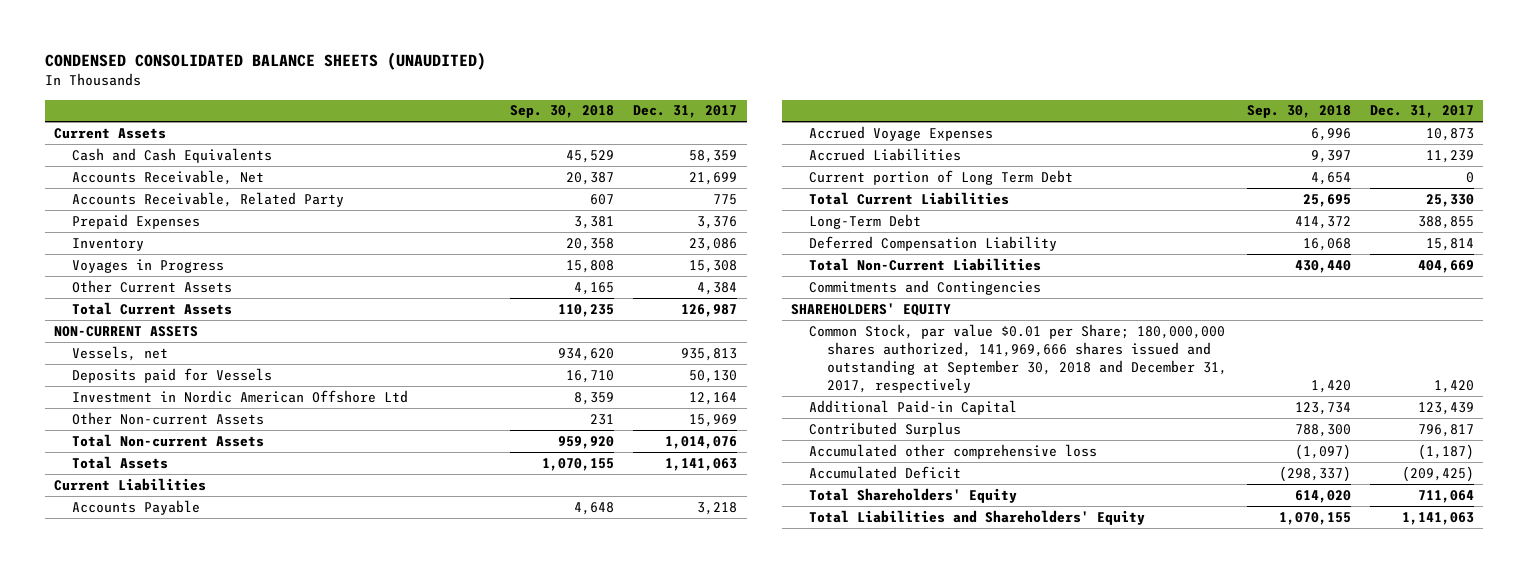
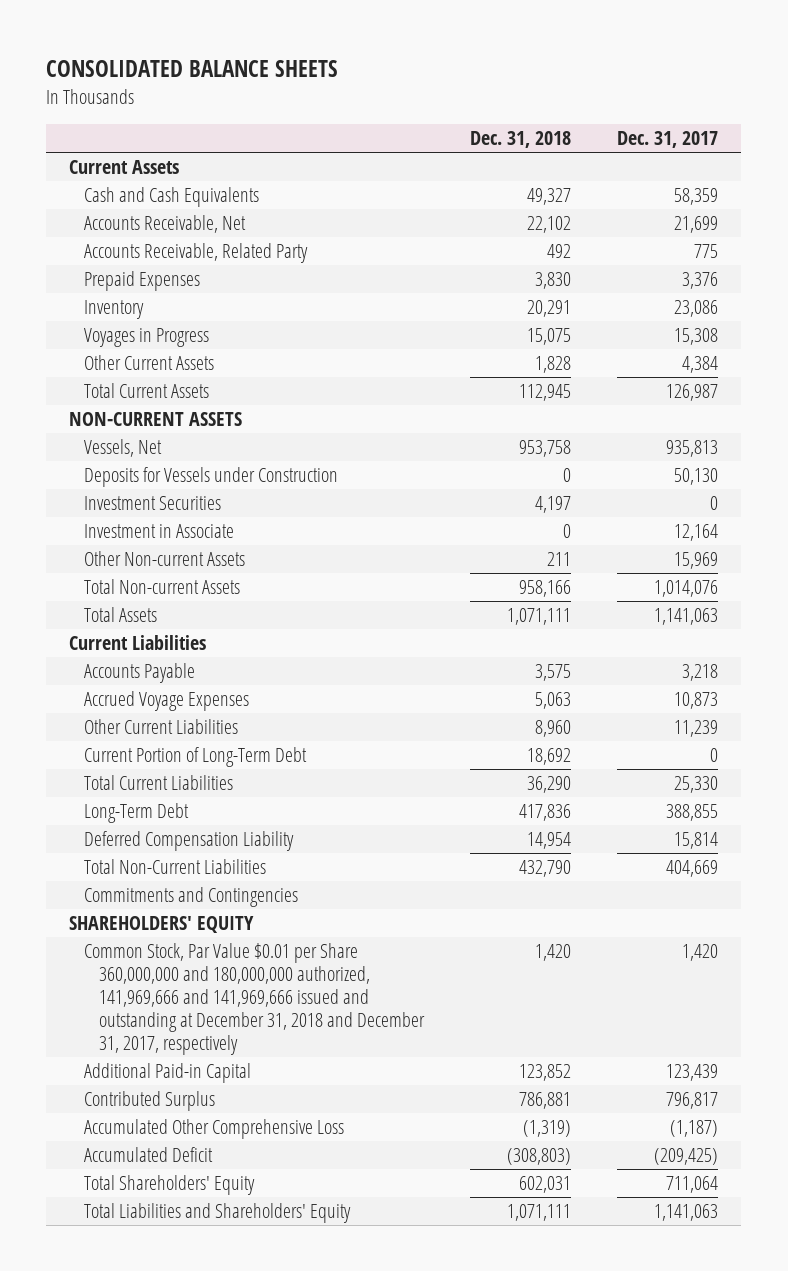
[44,52,486,71] CONDENSED CONSOLIDATED BALANCE SHEETS (UNAUDITED) -> [46,59,339,77] CONSOLIDATED BALANCE SHEETS
[509,105,614,119] Sep. 30, 2018 -> none
none -> [469,130,571,148] Dec. 31, 2018
[72,345,169,361] Vessels, net -> [84,439,163,458] Vessels, Net
[72,367,273,383] Deposits paid for Vessels -> [84,467,339,488] Deposits for Vessels under Construction
none -> [84,496,222,511] Investment Securities
[72,389,409,403] Investment in Nordic American Offshore Ltd -> [84,524,235,539] Investment in Associate
[809,147,962,161] Accrued Liabilities -> [84,719,239,735] Other Current Liabilities
[809,169,1074,185] Current portion of Long Term Debt -> [84,747,308,768] Current Portion of Long-Term Debt
[809,323,1228,394] Common Stock, par value $0.01 per Share; 180,000,000 shares authorized, 141,969,666 shares issued and outstanding at September 30, 2018 and December 31, 2017, respectively -> [84,943,425,1055] Common Stock, Par Value $0.01 per Share 360,000,000 and 180,000,000 authorized, 141,969,666 and 141,969,666 issued and outstanding at December 31, 2018 and December 31, 2017, respectively
[809,443,1098,459] Accumulated other comprehensive loss -> [84,1119,345,1140] Accumulated Other Comprehensive Loss

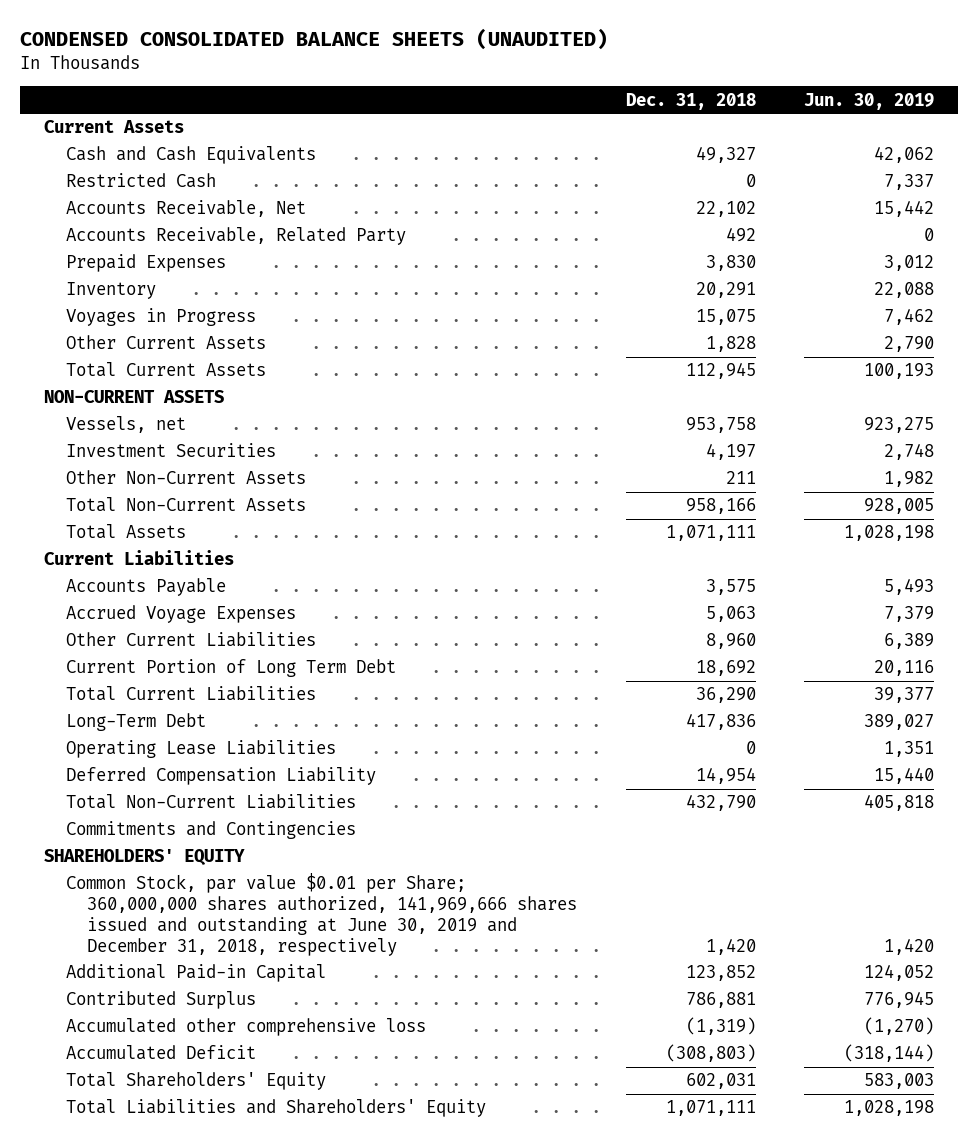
[46,59,339,77] CONSOLIDATED BALANCE SHEETS -> [20,28,609,51] CONDENSED CONSOLIDATED BALANCE SHEETS (UNAUDITED)
[617,130,719,148] Dec. 31, 2017 -> none
none -> [803,92,934,110] Jun. 30, 2019
none -> [65,173,216,189] Restricted Cash
[84,467,339,488] Deposits for Vessels under Construction -> none
[84,439,163,458] Vessels, Net -> [65,416,186,434] Vessels, net
[84,524,235,539] Investment in Associate -> none
[84,551,246,567] Other Non-current Assets -> [65,470,306,485] Other Non-Current Assets
[84,579,241,595] Total Non-current Assets -> [65,497,306,513] Total Non-Current Assets
[84,747,308,768] Current Portion of Long-Term Debt -> [65,659,396,678] Current Portion of Long Term Debt
none -> [65,740,336,759] Operating Lease Liabilities
[84,943,425,1055] Common Stock, Par Value $0.01 per Share 360,000,000 and 180,000,000 authorized, 141,969,666 and 141,969,666 issued and outstanding at December 31, 2018 and December 31, 2017, respectively -> [65,873,578,956] Common Stock, par value $0.01 per Share; 360,000,000 shares authorized, 141,969,666 shares issued and outstanding at June 30, 2019 and December 31, 2018, respectively
[84,1119,345,1140] Accumulated Other Comprehensive Loss -> [65,1018,426,1037] Accumulated other comprehensive loss

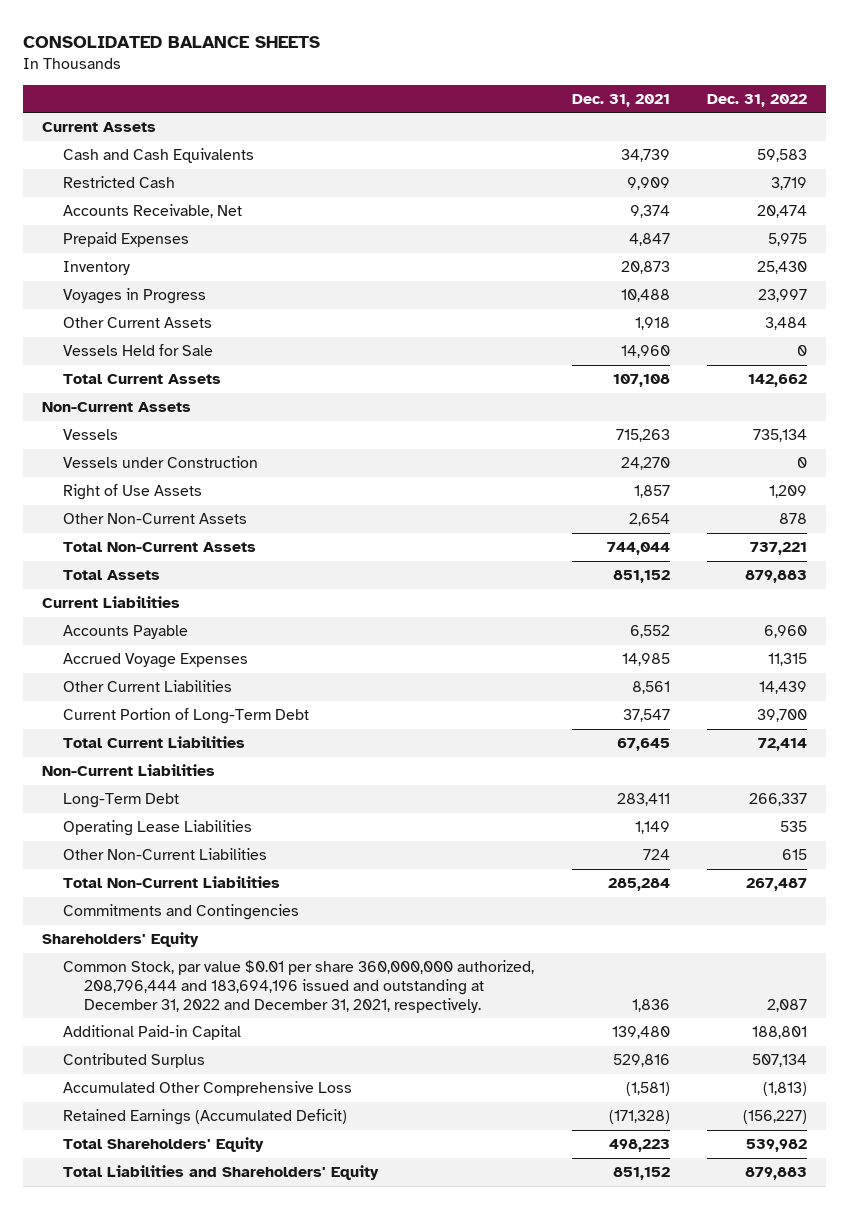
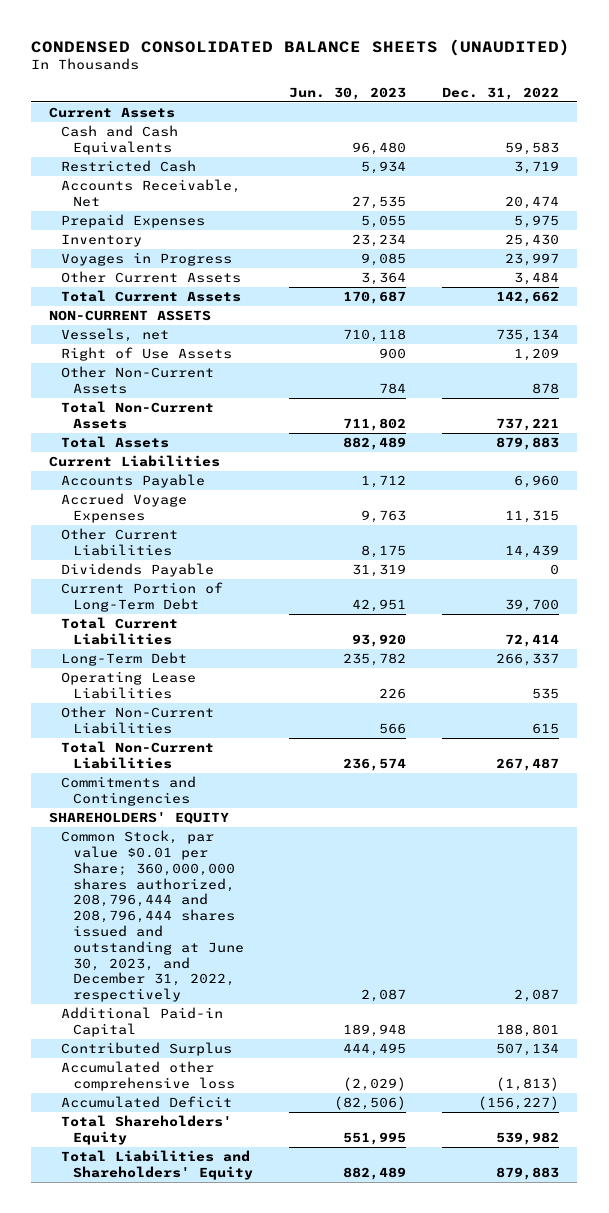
[22,35,320,48] CONSOLIDATED BALANCE SHEETS -> [31,38,571,56] CONDENSED CONSOLIDATED BALANCE SHEETS (UNAUDITED)
[571,93,670,107] Dec. 31, 2021 -> none
none -> [288,86,406,100] Jun. 30, 2023
[63,344,214,357] Vessels Held for Sale -> none
[63,456,259,469] Vessels under Construction -> none
[41,402,191,413] Non-Current Assets -> [49,310,212,322] NON-CURRENT ASSETS
[63,429,119,441] Vessels -> [61,328,170,343] Vessels, net
none -> [61,563,215,578] Dividends Payable
[41,764,215,777] Non-Current Liabilities -> none
[41,932,199,948] Shareholders' Equity -> [49,812,230,825] SHAREHOLDERS' EQUITY
[63,960,535,1013] Common Stock, par value $0.01 per share 360,000,000 authorized, 208,796,444 and 183,694,196 issued and outstanding at December 31, 2022 and December 31, 2021, respectively. -> [61,830,244,1003] Common Stock, par value $0.01 per Share; 360,000,000 shares authorized, 208,796,444 and 208,796,444 shares issued and outstanding at June 30, 2023, and December 31, 2022, respectively
[63,1081,353,1097] Accumulated Other Comprehensive Loss -> [61,1061,235,1092] Accumulated other comprehensive loss
[63,1109,348,1126] Retained Earnings (Accumulated Deficit) -> [61,1096,233,1109] Accumulated Deficit

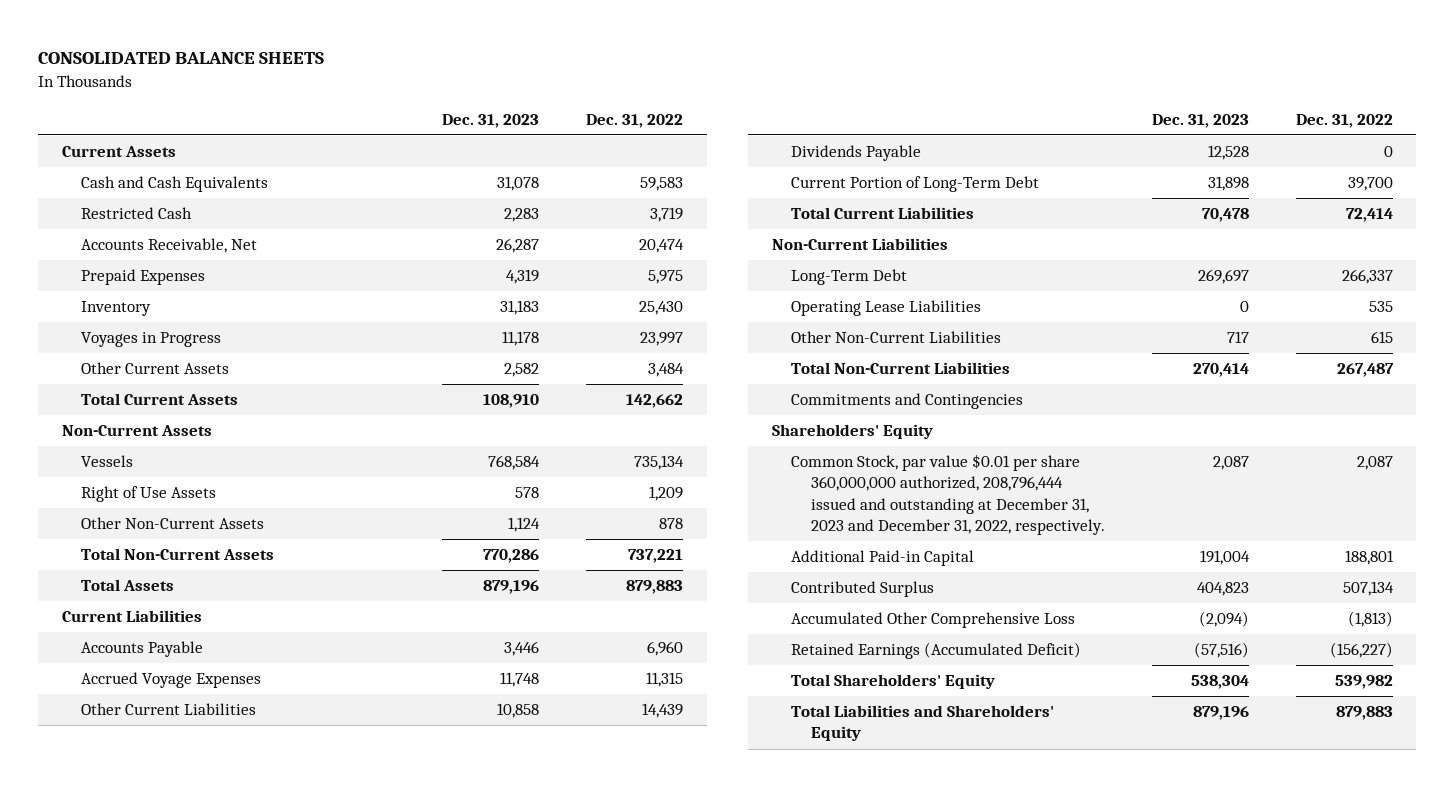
[31,38,571,56] CONDENSED CONSOLIDATED BALANCE SHEETS (UNAUDITED) -> [38,52,325,65] CONSOLIDATED BALANCE SHEETS
[288,86,406,100] Jun. 30, 2023 -> none
none -> [441,113,539,128] Dec. 31, 2023
[49,310,212,322] NON-CURRENT ASSETS -> [62,425,213,437] Non-Current Assets
[61,328,170,343] Vessels, net -> [81,455,134,468] Vessels
none -> [771,238,948,251] Non-Current Liabilities
[49,812,230,825] SHAREHOLDERS' EQUITY -> [771,424,933,440] Shareholders' Equity
[61,830,244,1003] Common Stock, par value $0.01 per Share; 360,000,000 shares authorized, 208,796,444 and 208,796,444 shares issued and outstanding at June 30, 2023, and December 31, 2022, respectively -> [791,454,1105,535] Common Stock, par value $0.01 per share 360,000,000 authorized, 208,796,444 issued and outstanding at December 31, 2023 and December 31, 2022, respectively.
[61,1061,235,1092] Accumulated other comprehensive loss -> [791,612,1076,629] Accumulated Other Comprehensive Loss
[61,1096,233,1109] Accumulated Deficit -> [791,642,1082,660] Retained Earnings (Accumulated Deficit)

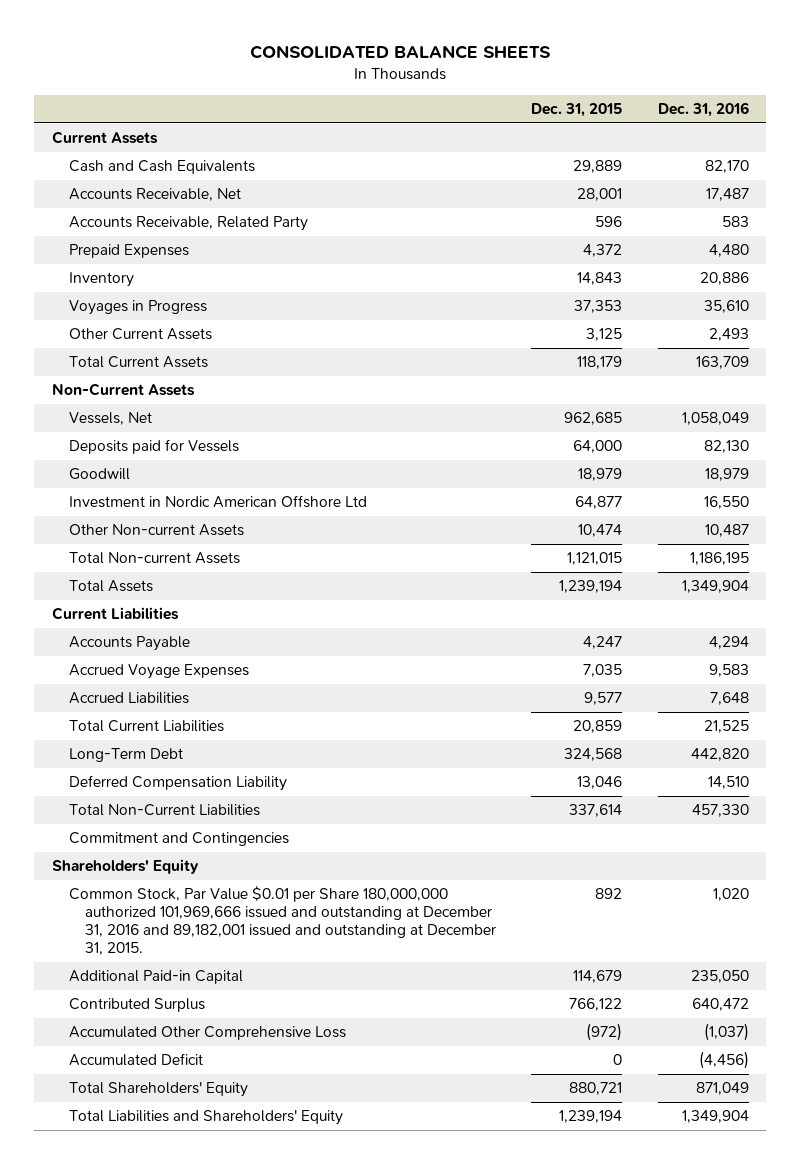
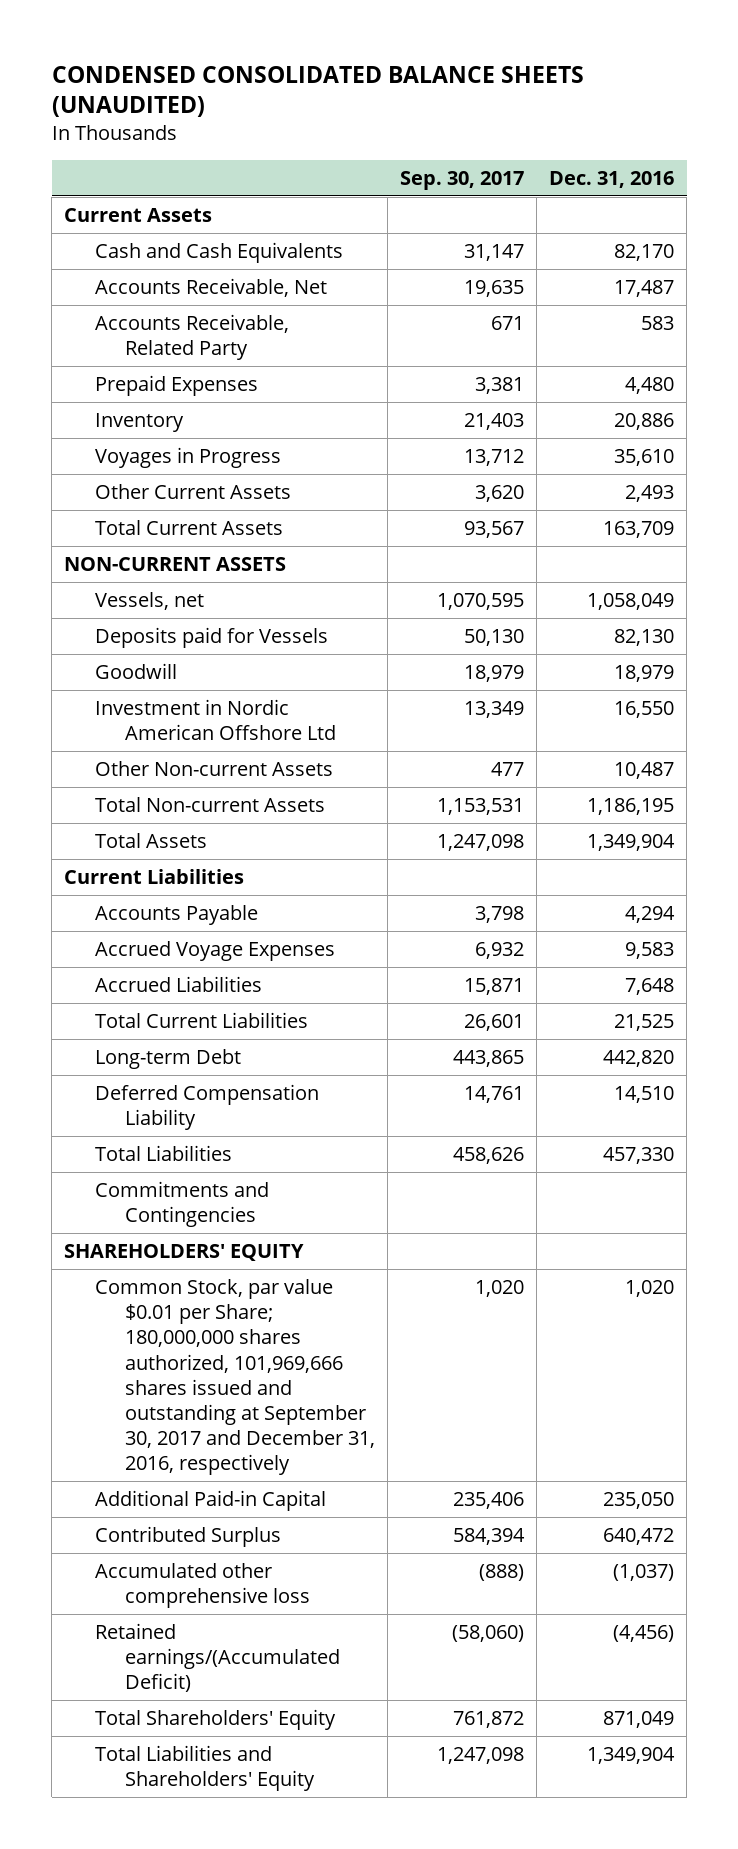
[250,45,552,60] CONSOLIDATED BALANCE SHEETS -> [51,65,584,118] CONDENSED CONSOLIDATED BALANCE SHEETS (UNAUDITED)
[531,103,623,118] Dec. 31, 2015 -> none
none -> [400,170,525,190] Sep. 30, 2017
[51,383,195,397] Non-Current Assets -> [64,557,287,572] NON-CURRENT ASSETS
[68,412,152,426] Vessels, Net -> [94,592,204,611] Vessels, net
[68,748,183,763] Long-Term Debt -> [94,1049,241,1070] Long-term Debt
[68,804,260,817] Total Non-Current Liabilities -> [94,1145,232,1162] Total Liabilities
[68,832,289,847] Commitment and Contingencies -> [94,1181,269,1228] Commitments and Contingencies
[51,859,199,875] Shareholders' Equity -> [64,1244,305,1262] SHAREHOLDERS' EQUITY
[68,886,497,955] Common Stock, Par Value $0.01 per Share 180,000,000 authorized 101,969,666 issued and outstanding at December 31, 2016 and 89,182,001 issued and outstanding at December 31, 2015. -> [94,1279,376,1476] Common Stock, par value $0.01 per Share; 180,000,000 shares authorized, 101,969,666 shares issued and outstanding at September 30, 2017 and December 31, 2016, respectively
[68,1026,346,1041] Accumulated Other Comprehensive Loss -> [94,1563,311,1609] Accumulated other comprehensive loss
[68,1053,203,1067] Accumulated Deficit -> [94,1623,341,1693] Retained earnings/(Accumulated Deficit)

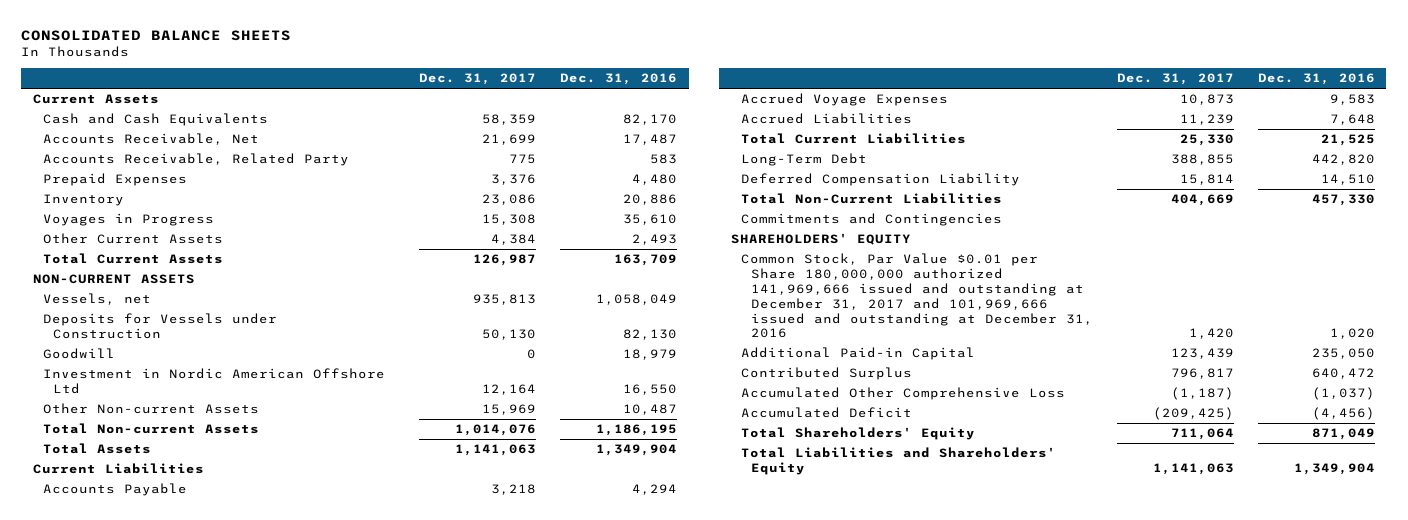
[51,65,584,118] CONDENSED CONSOLIDATED BALANCE SHEETS (UNAUDITED) -> [21,30,292,42] CONSOLIDATED BALANCE SHEETS
[400,170,525,190] Sep. 30, 2017 -> none
none -> [419,73,537,86] Dec. 31, 2017
[94,627,328,649] Deposits paid for Vessels -> [43,313,278,340] Deposits for Vessels under Construction
[94,1049,241,1070] Long-term Debt -> [740,153,867,167] Long-Term Debt
[94,1145,232,1162] Total Liabilities -> [740,193,1002,205] Total Non-Current Liabilities
[94,1279,376,1476] Common Stock, par value $0.01 per Share; 180,000,000 shares authorized, 101,969,666 shares issued and outstanding at September 30, 2017 and December 31, 2016, respectively -> [740,253,1093,339] Common Stock, Par Value $0.01 per Share 180,000,000 authorized 141,969,666 issued and outstanding at December 31, 2017 and 101,969,666 issued and outstanding at December 31, 2016
[94,1563,311,1609] Accumulated other comprehensive loss -> [740,387,1065,401] Accumulated Other Comprehensive Loss
[94,1623,341,1693] Retained earnings/(Accumulated Deficit) -> [740,407,912,419] Accumulated Deficit

